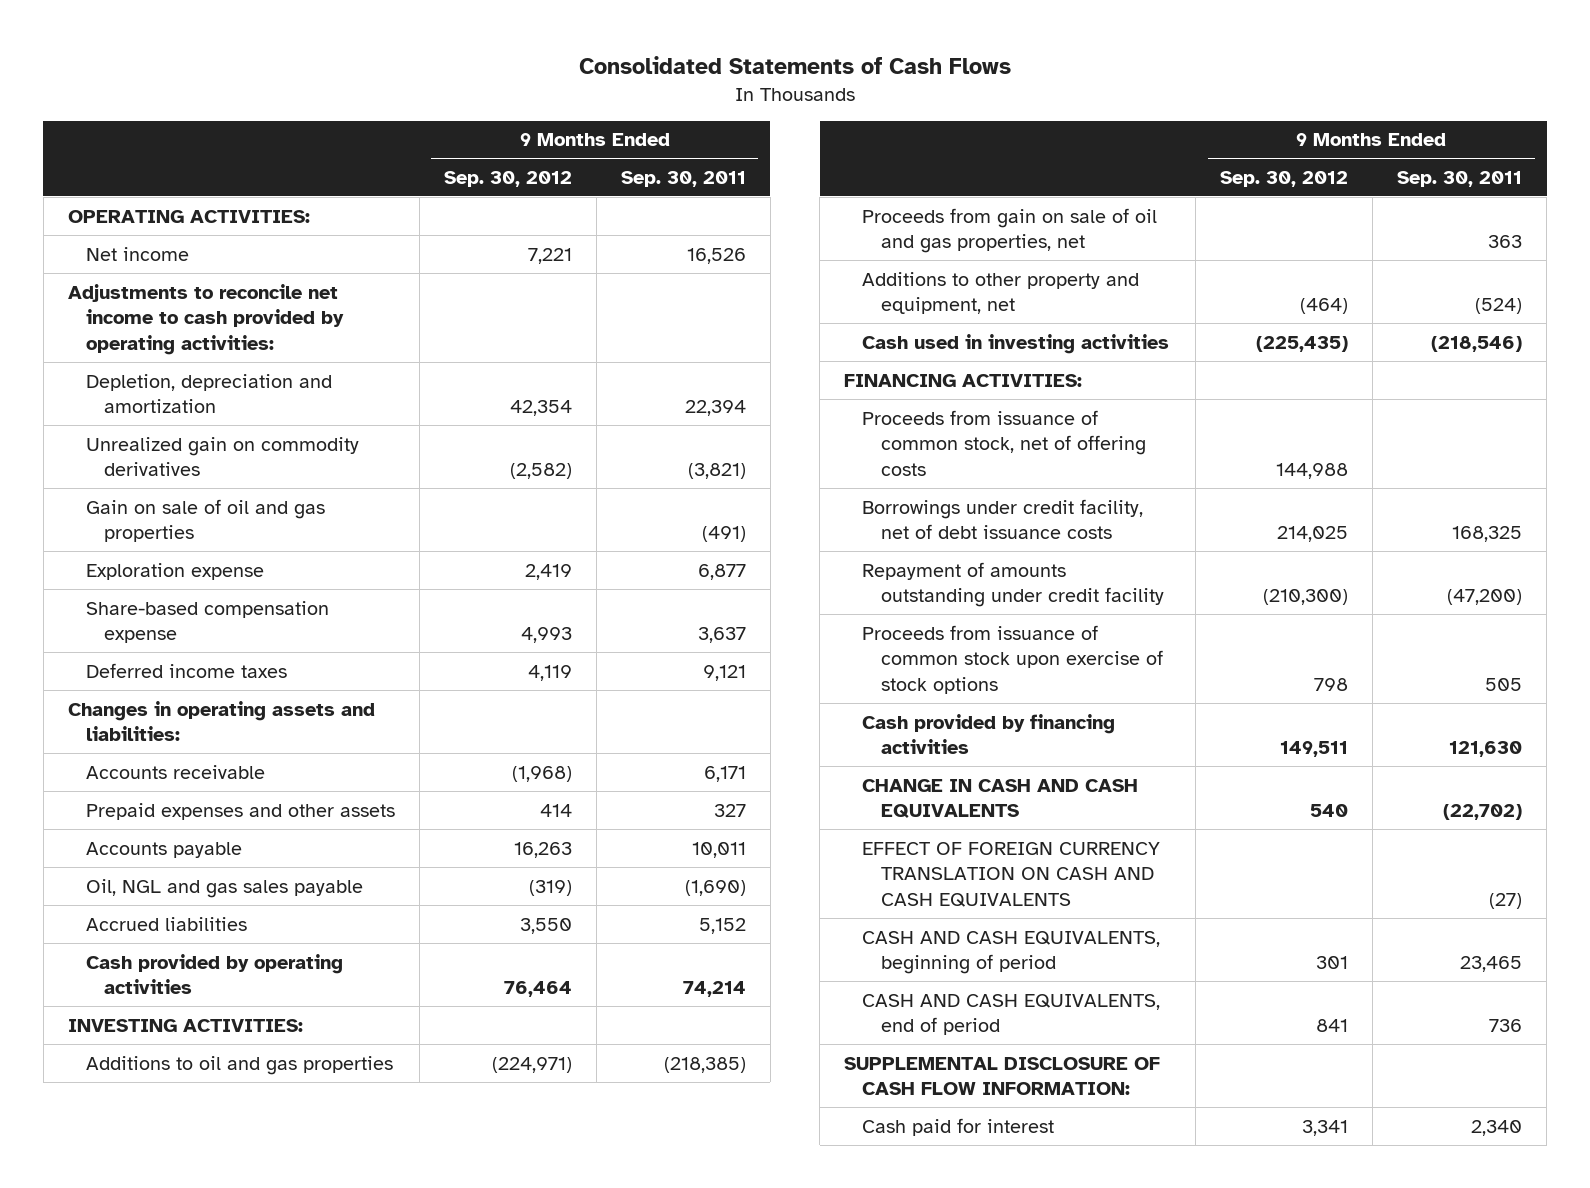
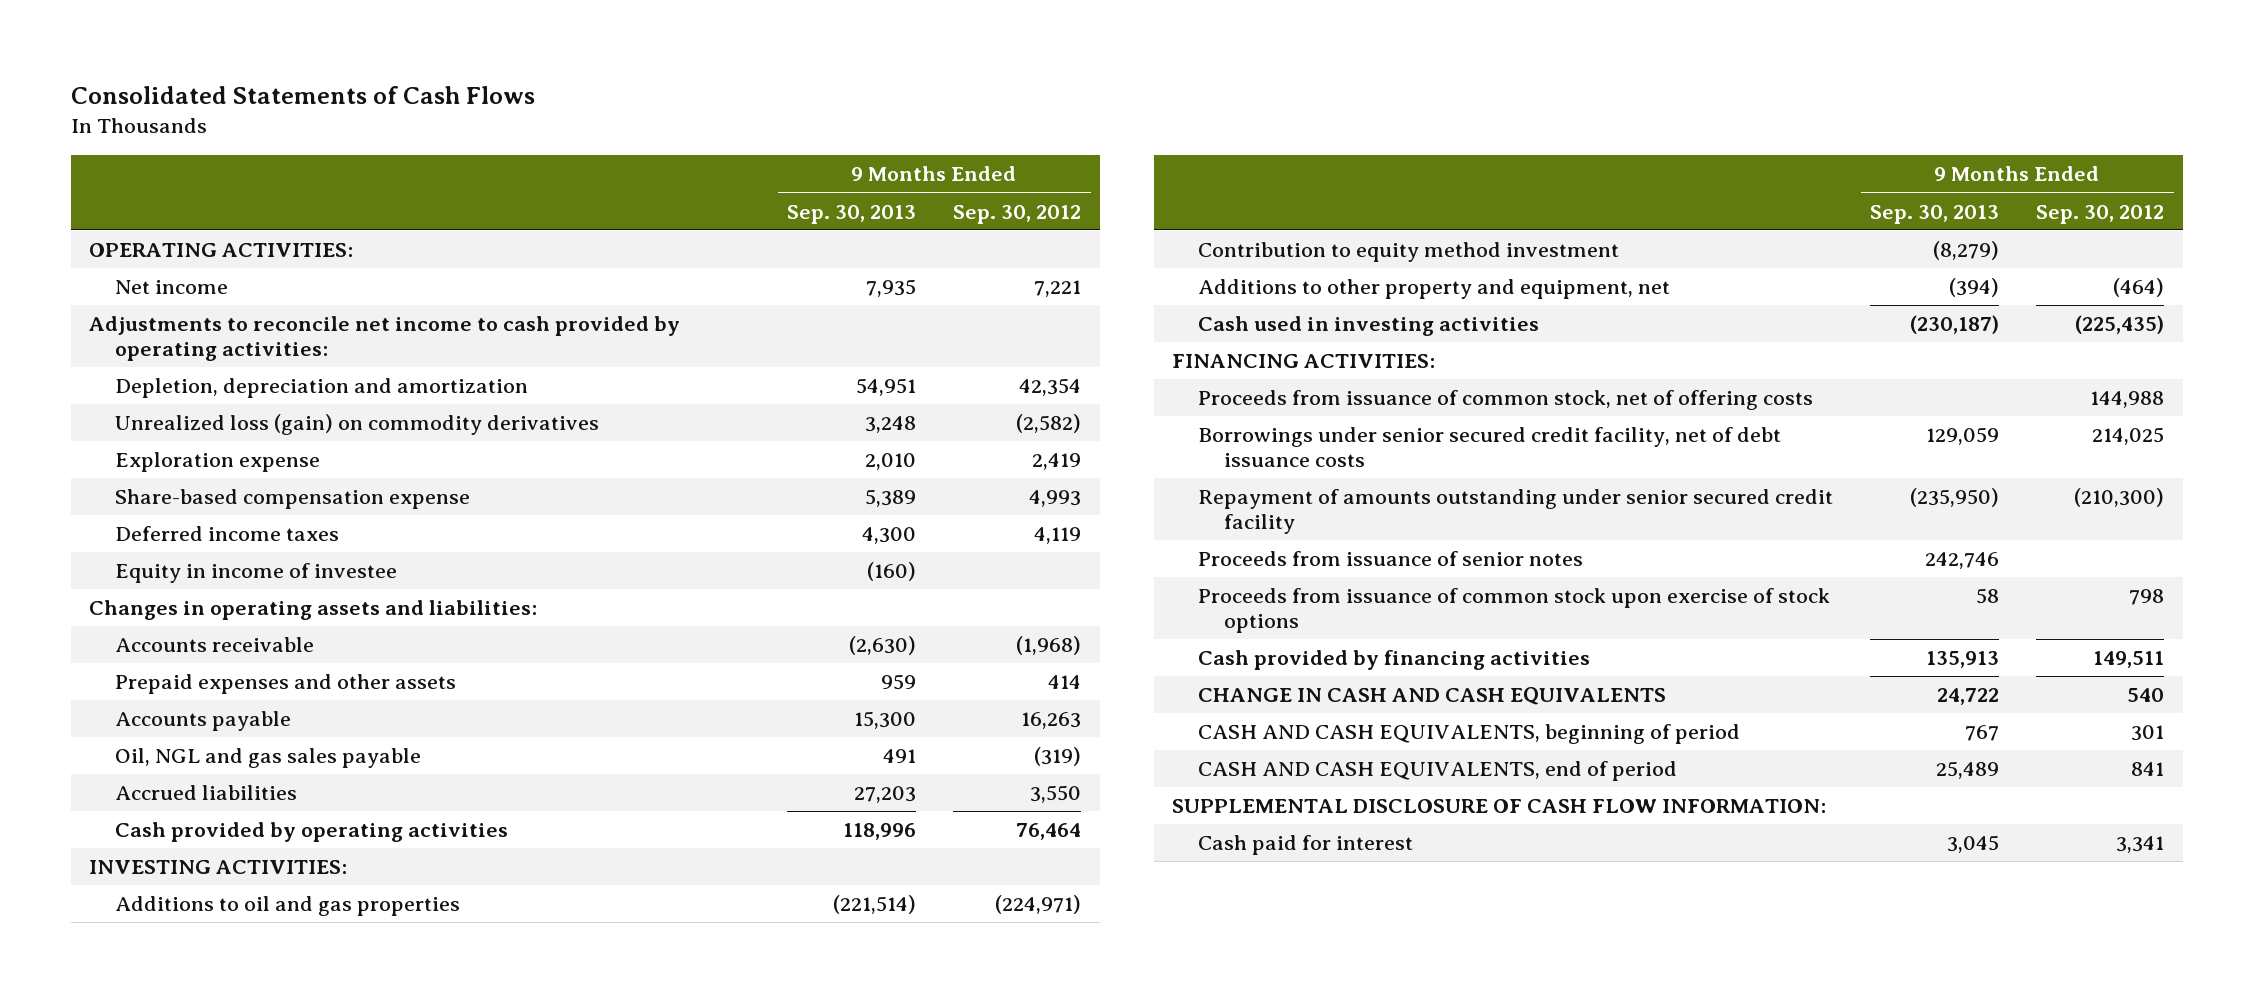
[620,170,746,187] Sep. 30, 2011 -> none
none -> [787,204,917,224] Sep. 30, 2013
[85,498,325,543] Gain on sale of oil and gas properties -> none
[85,436,359,477] Unrealized gain on commodity derivatives -> [115,414,600,436] Unrealized loss (gain) on commodity derivatives
none -> [115,563,398,584] Equity in income of investee
[862,207,1158,254] Proceeds from gain on sale of oil and gas properties, net -> none
none -> [1198,242,1620,263] Contribution to equity method investment
[862,498,1144,540] Borrowings under credit facility, net of debt issuance costs -> [1198,427,1782,468] Borrowings under senior secured credit facility, net of debt issuance costs
[862,561,1164,608] Repayment of amounts outstanding under credit facility -> [1198,489,1834,535] Repayment of amounts outstanding under senior secured credit facility
none -> [1198,551,1584,567] Proceeds from issuance of senior notes
[862,841,1161,907] EFFECT OF FOREIGN CURRENCY TRANSLATION ON CASH AND CASH EQUIVALENTS -> none

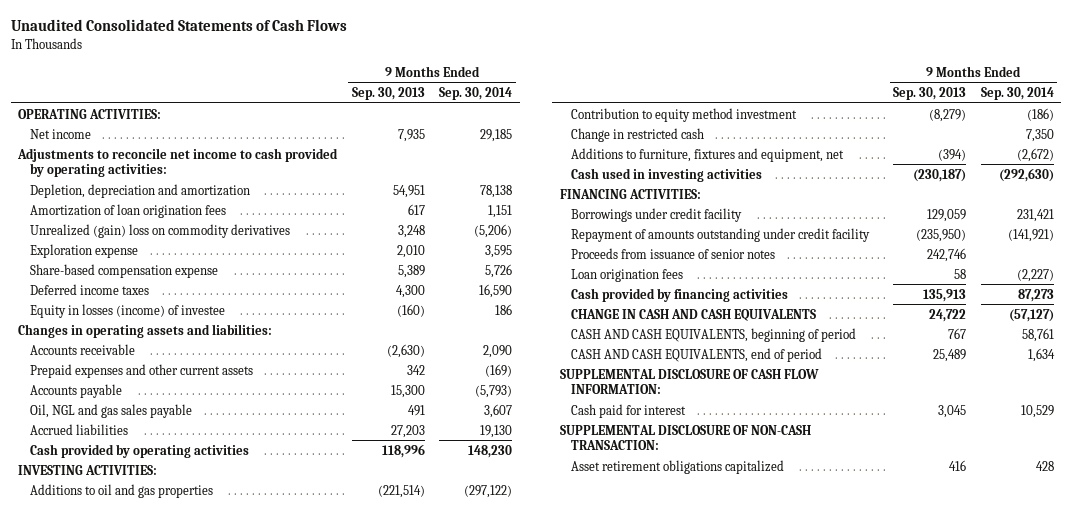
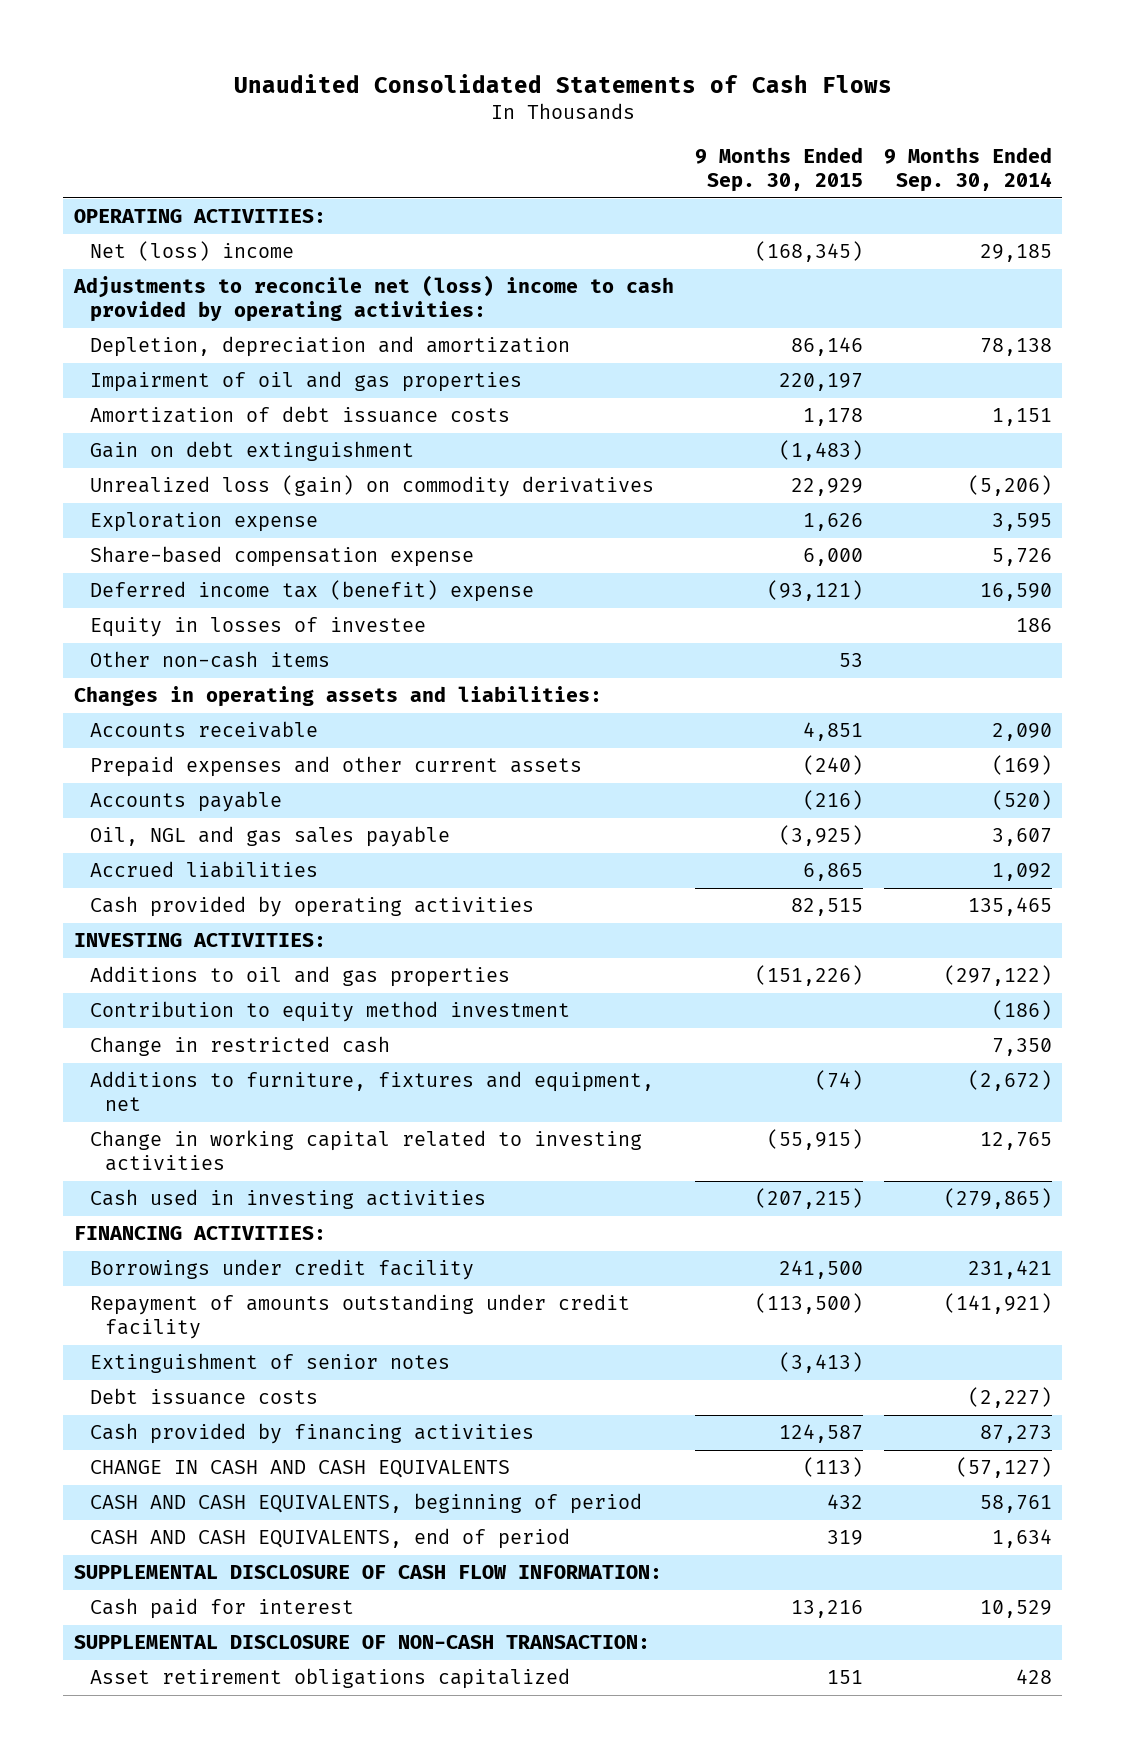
[351,87,425,101] Sep. 30, 2013 -> none
none -> [694,146,863,192] 9 Months Ended Sep. 30, 2015
[29,128,91,139] Net income -> [89,241,294,262] Net (loss) income
[17,147,339,178] Adjustments to reconcile net income to cash provided by operating activities: -> [72,275,674,323] Adjustments to reconcile net (loss) income to cash provided by operating activities:
none -> [89,371,522,393] Impairment of oil and gas properties
[29,203,226,218] Amortization of loan origination fees -> [89,406,510,424] Amortization of debt issuance costs
none -> [89,441,414,462] Gain on debt extinguishment
[29,223,290,238] Unrealized (gain) loss on commodity derivatives -> [89,475,654,498] Unrealized loss (gain) on commodity derivatives
[29,283,149,295] Deferred income taxes -> [89,580,534,603] Deferred income tax (benefit) expense
[29,303,225,318] Equity in losses (income) of investee -> [89,617,426,638] Equity in losses of investee
none -> [89,651,330,669] Other non-cash items
[475,384,513,398] (5,793) -> [991,790,1052,811] (520)
[480,424,513,438] 19,130 -> [991,863,1052,882] 1,092
[468,444,513,458] 148,230 -> [967,897,1052,917] 135,465
none -> [89,1130,642,1172] Change in working capital related to investing activities
[998,167,1054,182] (292,630) -> [943,1188,1052,1210] (279,865)
[571,247,776,259] Proceeds from issuance of senior notes -> none
none -> [89,1353,450,1374] Extinguishment of senior notes
[571,268,684,282] Loan origination fees -> [89,1388,318,1406] Debt issuance costs

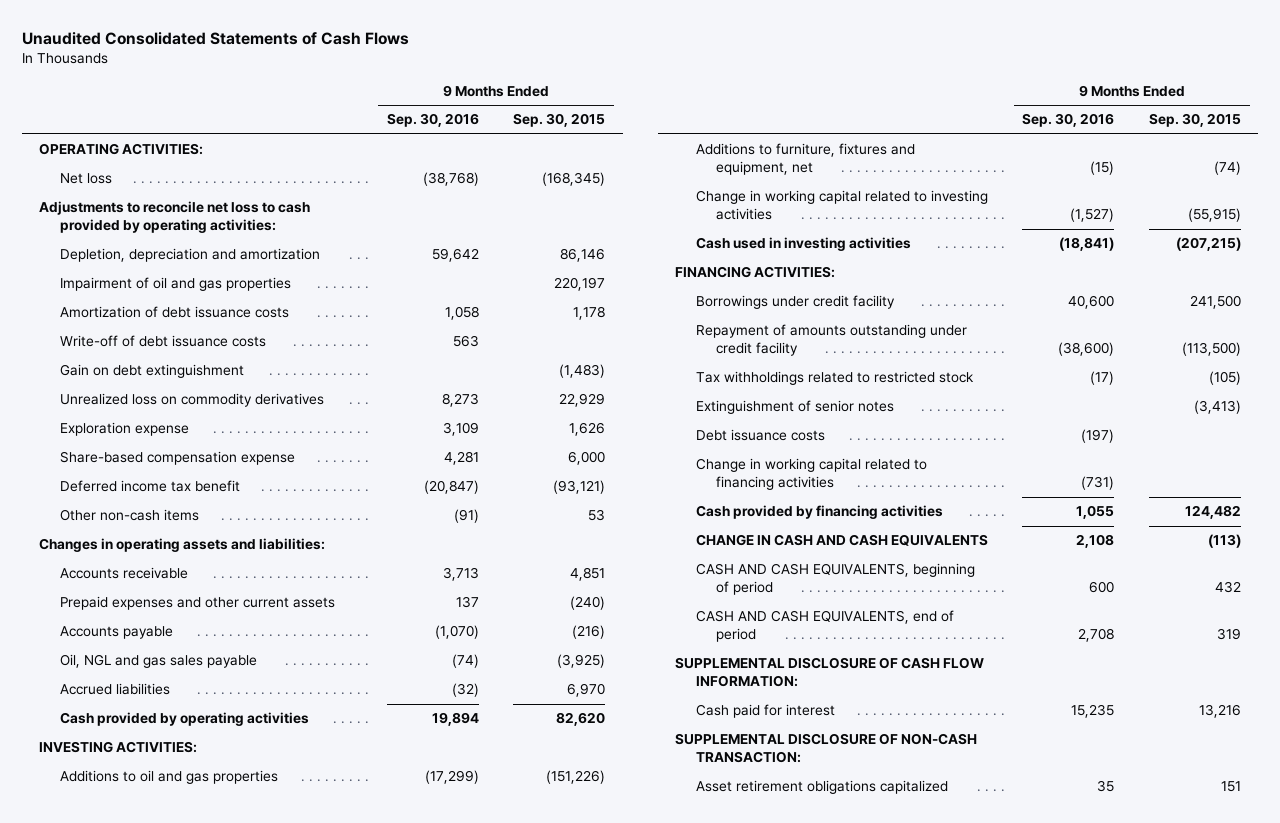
[883,146,1052,192] 9 Months Ended Sep. 30, 2014 -> none
none -> [386,113,479,128] Sep. 30, 2016
[89,241,294,262] Net (loss) income -> [60,173,113,185] Net loss
[72,275,674,323] Adjustments to reconcile net (loss) income to cash provided by operating activities: -> [39,201,311,234] Adjustments to reconcile net loss to cash provided by operating activities:
none -> [60,335,267,348] Write-off of debt issuance costs
[89,475,654,498] Unrealized loss (gain) on commodity derivatives -> [60,393,325,408] Unrealized loss on commodity derivatives
[89,617,426,638] Equity in losses of investee -> none
[89,580,534,603] Deferred income tax (benefit) expense -> [60,480,241,493] Deferred income tax benefit
[802,863,863,882] 6,865 -> [567,683,606,698] 6,970
[790,898,863,917] 82,515 -> [556,712,606,727] 82,620
[89,1001,570,1023] Contribution to equity method investment -> none
[89,1036,390,1057] Change in restricted cash -> none
none -> [695,371,974,386] Tax withholdings related to restricted stock
none -> [695,458,927,491] Change in working capital related to financing activities
[778,1424,863,1444] 124,587 -> [1185,505,1242,520] 124,482

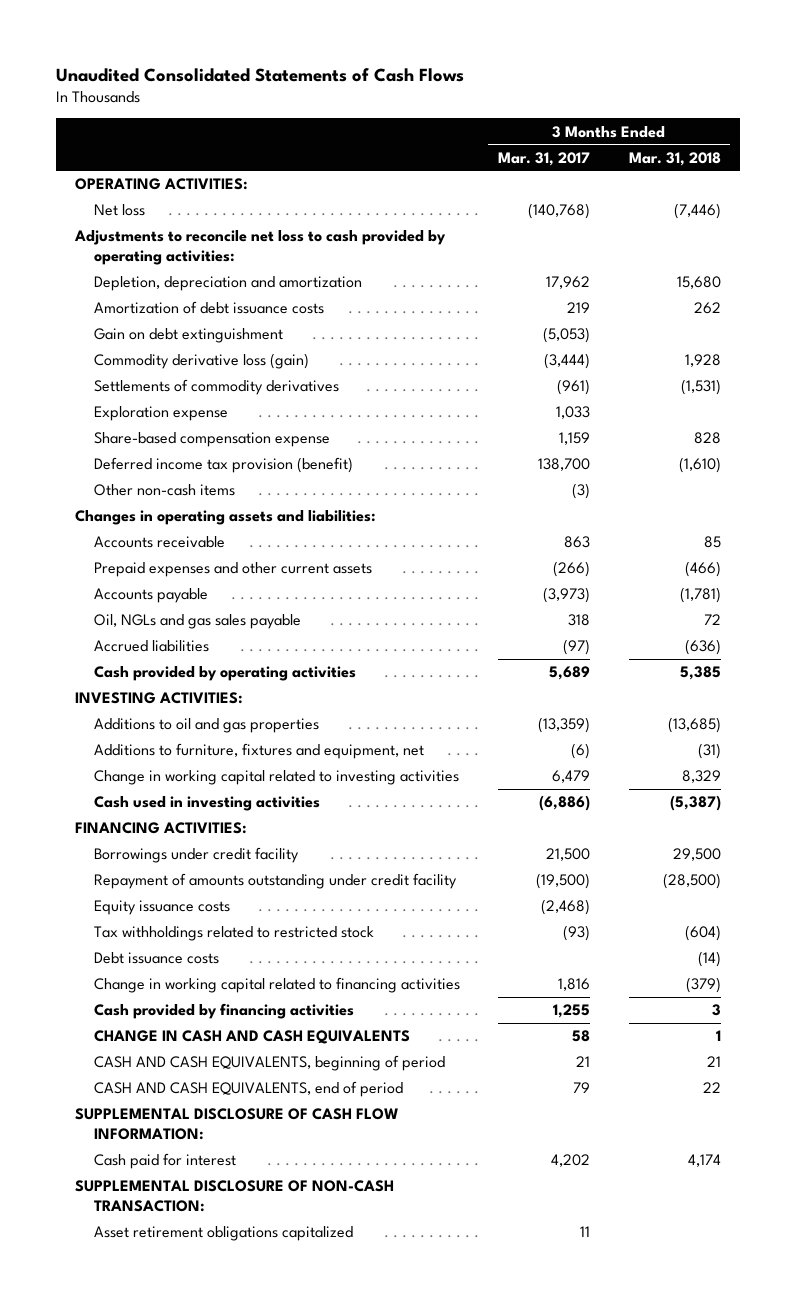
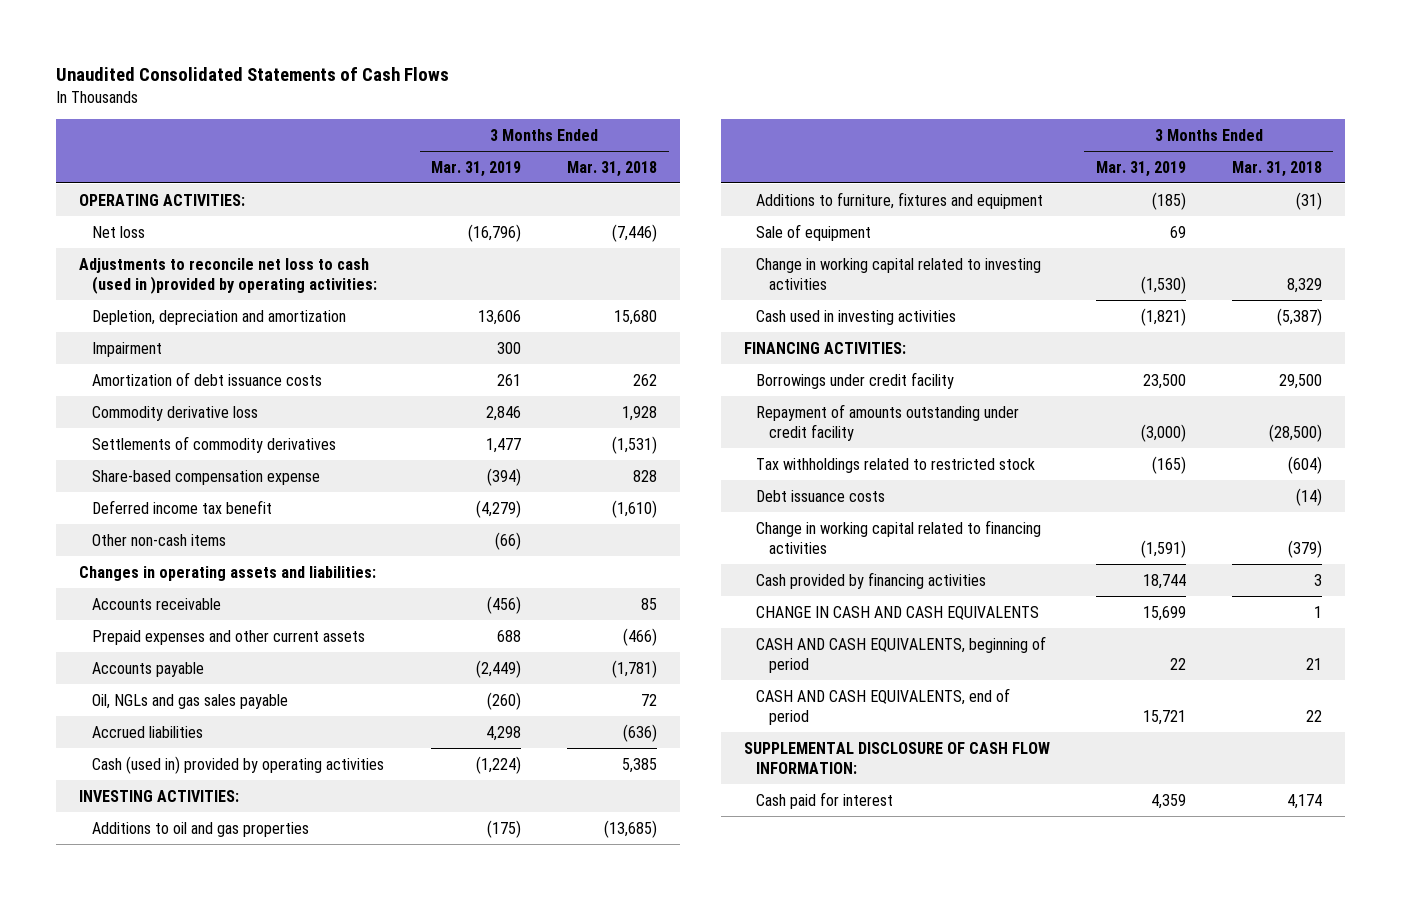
[498,151,591,166] Mar. 31, 2017 -> none
none -> [431,160,522,177] Mar. 31, 2019
[73,230,446,265] Adjustments to reconcile net loss to cash provided by operating activities: -> [79,257,377,294] Adjustments to reconcile net loss to cash (used in )provided by operating activities:
none -> [91,341,162,357] Impairment
[93,328,283,344] Gain on debt extinguishment -> none
[93,353,309,370] Commodity derivative loss (gain) -> [91,405,258,421] Commodity derivative loss
[93,406,228,422] Exploration expense -> none
[93,457,353,474] Deferred income tax provision (benefit) -> [91,499,272,514] Deferred income tax benefit
[93,666,356,682] Cash provided by operating activities -> [91,755,384,774] Cash (used in) provided by operating activities
[93,743,424,760] Additions to furniture, fixtures and equipment, net -> [756,191,1044,209] Additions to furniture, fixtures and equipment
none -> [756,223,872,241] Sale of equipment
[93,900,230,916] Equity issuance costs -> none
[74,1180,394,1212] SUPPLEMENTAL DISCLOSURE OF NON-CASH TRANSACTION: -> none
[93,1226,353,1242] Asset retirement obligations capitalized -> none

